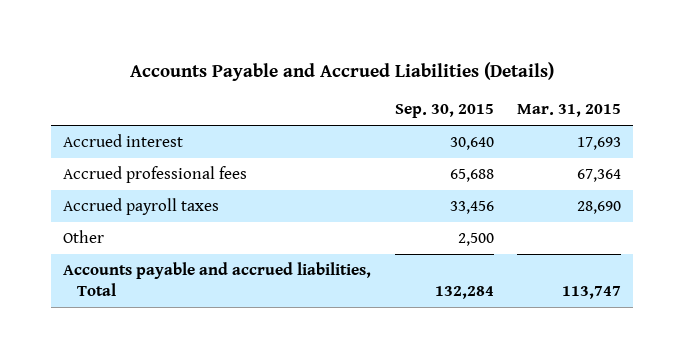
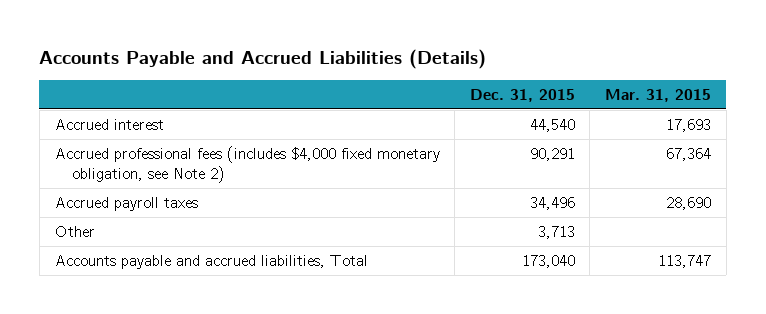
[394,104,494,119] Sep. 30, 2015 -> none
none -> [469,89,575,103] Dec. 31, 2015
[63,166,248,184] Accrued professional fees -> [54,145,440,184] Accrued professional fees (includes $4,000 fixed monetary obligation, see Note 2)

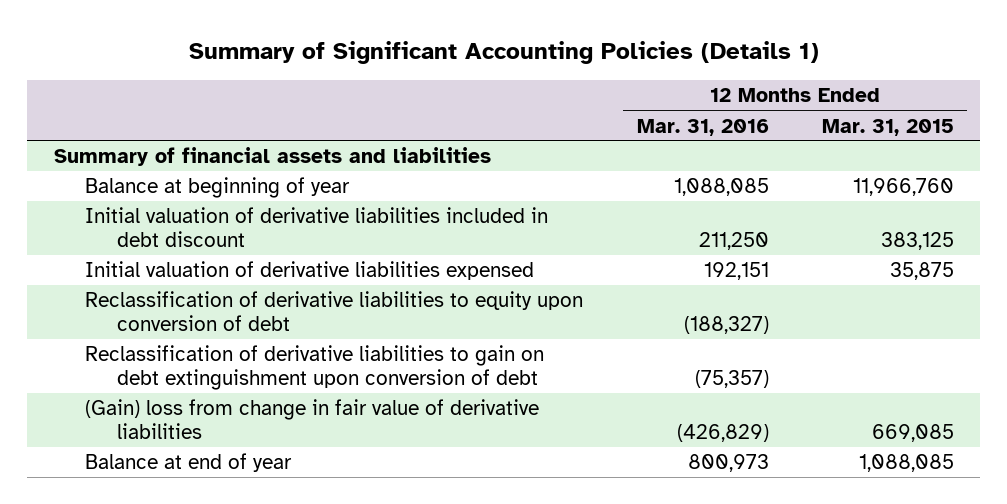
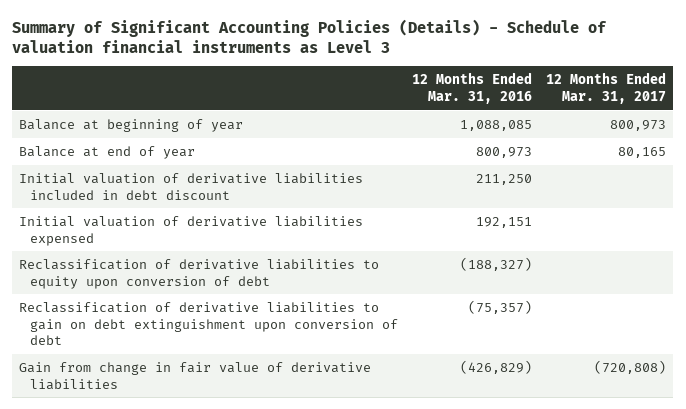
[188,41,819,65] Summary of Significant Accounting Policies (Details 1) -> [12,18,608,54] Summary of Significant Accounting Policies (Details) - Schedule of valuation financial instruments as Level 3
[821,118,954,136] Mar. 31, 2015 -> none
none -> [546,72,667,104] 12 Months Ended Mar. 31, 2017
[53,147,491,167] Summary of financial assets and liabilities -> none
[85,453,293,473] Balance at end of year -> [19,145,196,159] Balance at end of year
[85,399,540,440] (Gain) loss from change in fair value of derivative liabilities -> [19,361,372,390] Gain from change in fair value of derivative liabilities

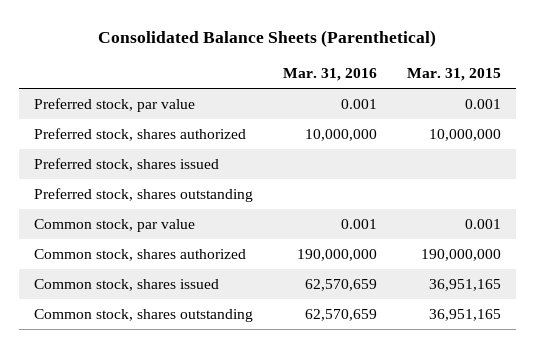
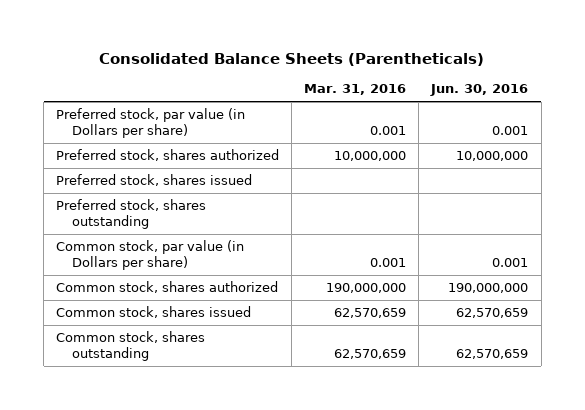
[98,29,437,47] Consolidated Balance Sheets (Parenthetical) -> [99,52,485,66] Consolidated Balance Sheets (Parentheticals)
[406,68,501,82] Mar. 31, 2015 -> none
none -> [430,84,529,97] Jun. 30, 2016
[33,98,195,113] Preferred stock, par value -> [56,107,246,138] Preferred stock, par value (in Dollars per share)
[33,219,195,233] Common stock, par value -> [56,239,245,270] Common stock, par value (in Dollars per share)

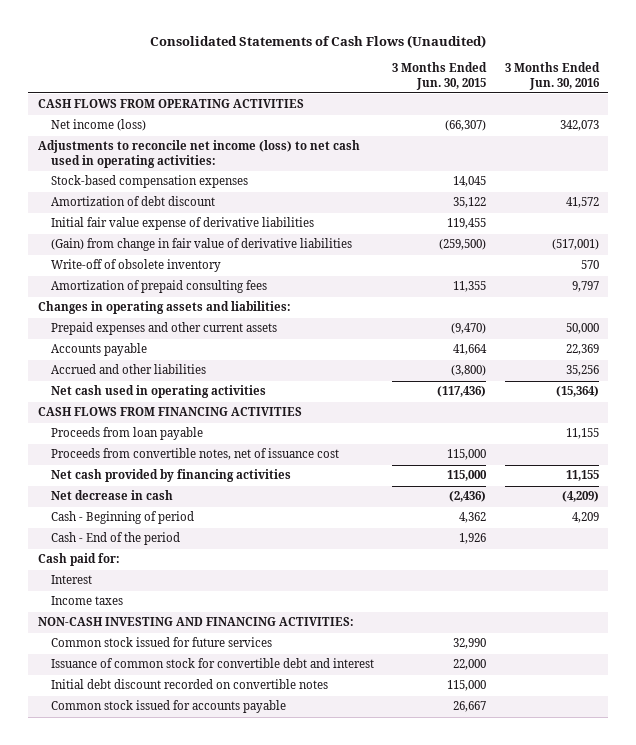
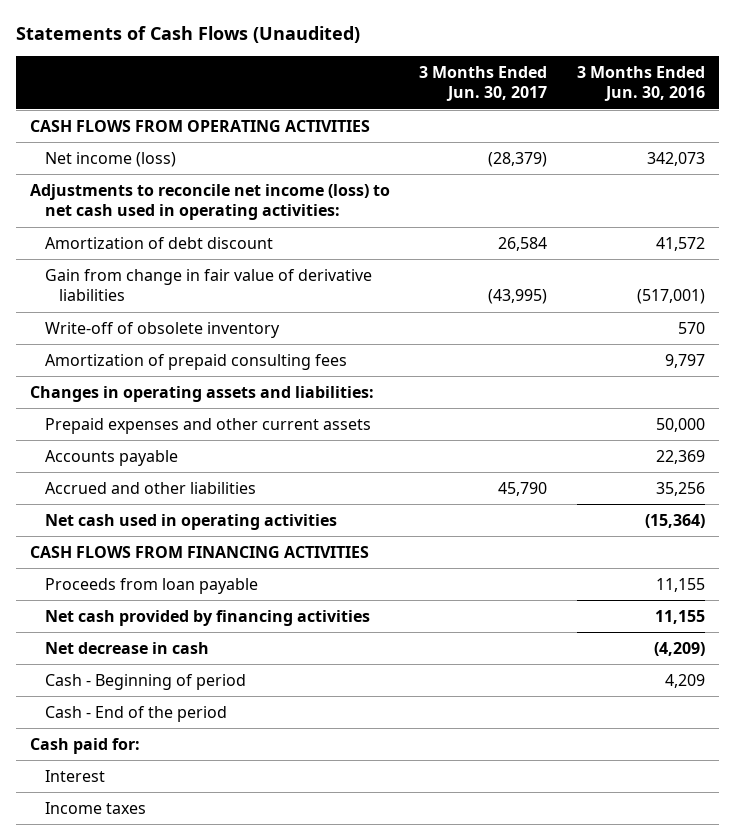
[150,35,487,49] Consolidated Statements of Cash Flows (Unaudited) -> [15,26,360,44] Statements of Cash Flows (Unaudited)
[392,61,488,90] 3 Months Ended Jun. 30, 2015 -> none
none -> [419,66,548,102] 3 Months Ended Jun. 30, 2017
[51,175,249,189] Stock-based compensation expenses -> none
[51,217,315,231] Initial fair value expense of derivative liabilities -> none
[51,238,353,252] (Gain) from change in fair value of derivative liabilities -> [44,268,372,302] Gain from change in fair value of derivative liabilities
[51,448,340,461] Proceeds from convertible notes, net of issuance cost -> none
[37,617,354,627] NON-CASH INVESTING AND FINANCING ACTIVITIES: -> none
[51,637,273,648] Common stock issued for future services -> none
[51,658,375,669] Issuance of common stock for convertible debt and interest -> none
[51,679,329,690] Initial debt discount recorded on convertible notes -> none
[51,700,287,714] Common stock issued for accounts payable -> none

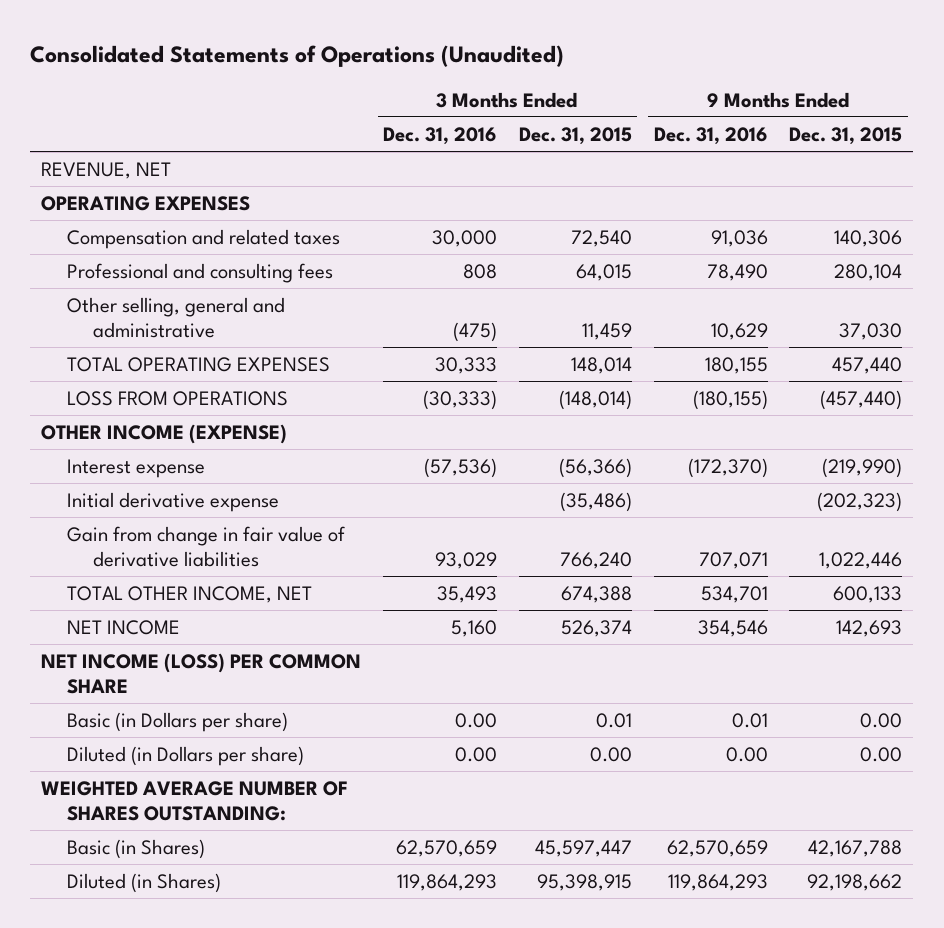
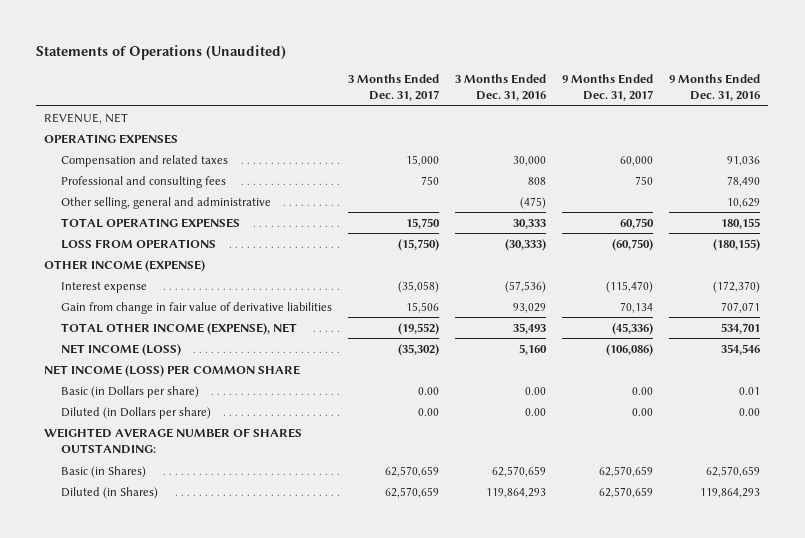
[30,45,565,68] Consolidated Statements of Operations (Unaudited) -> [36,44,287,60] Statements of Operations (Unaudited)
[518,126,632,145] Dec. 31, 2015 -> none
[789,126,903,145] Dec. 31, 2015 -> none
none -> [348,73,440,102] 3 Months Ended Dec. 31, 2017
none -> [562,73,654,102] 9 Months Ended Dec. 31, 2017
[67,491,280,512] Initial derivative expense -> none
[67,585,313,603] TOTAL OTHER INCOME, NET -> [61,322,298,335] TOTAL OTHER INCOME (EXPENSE), NET
[67,619,181,635] NET INCOME -> [61,343,182,356] NET INCOME (LOSS)

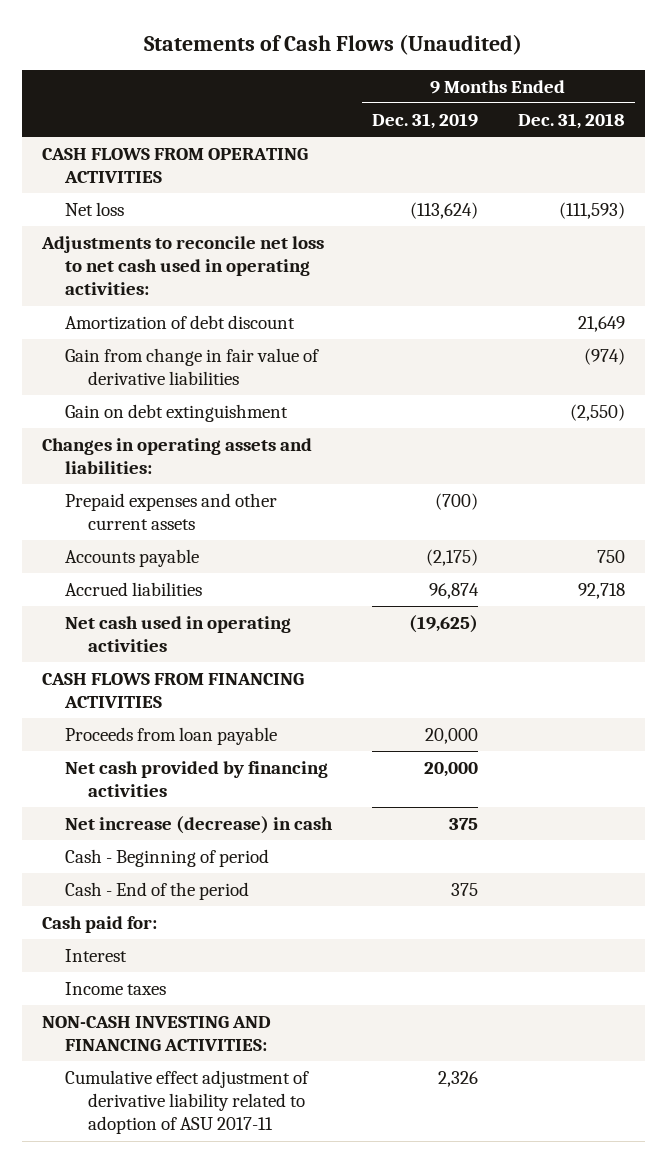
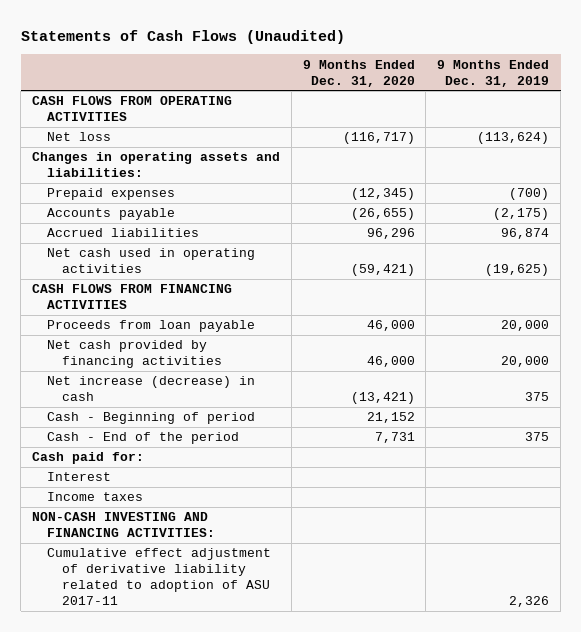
[518,112,626,129] Dec. 31, 2018 -> none
none -> [302,59,415,87] 9 Months Ended Dec. 31, 2020
[40,236,324,296] Adjustments to reconcile net loss to net cash used in operating activities: -> none
[64,315,295,331] Amortization of debt discount -> none
[64,348,319,386] Gain from change in fair value of derivative liabilities -> none
[64,404,288,423] Gain on debt extinguishment -> none
[64,493,277,531] Prepaid expenses and other current assets -> [46,188,175,201] Prepaid expenses

